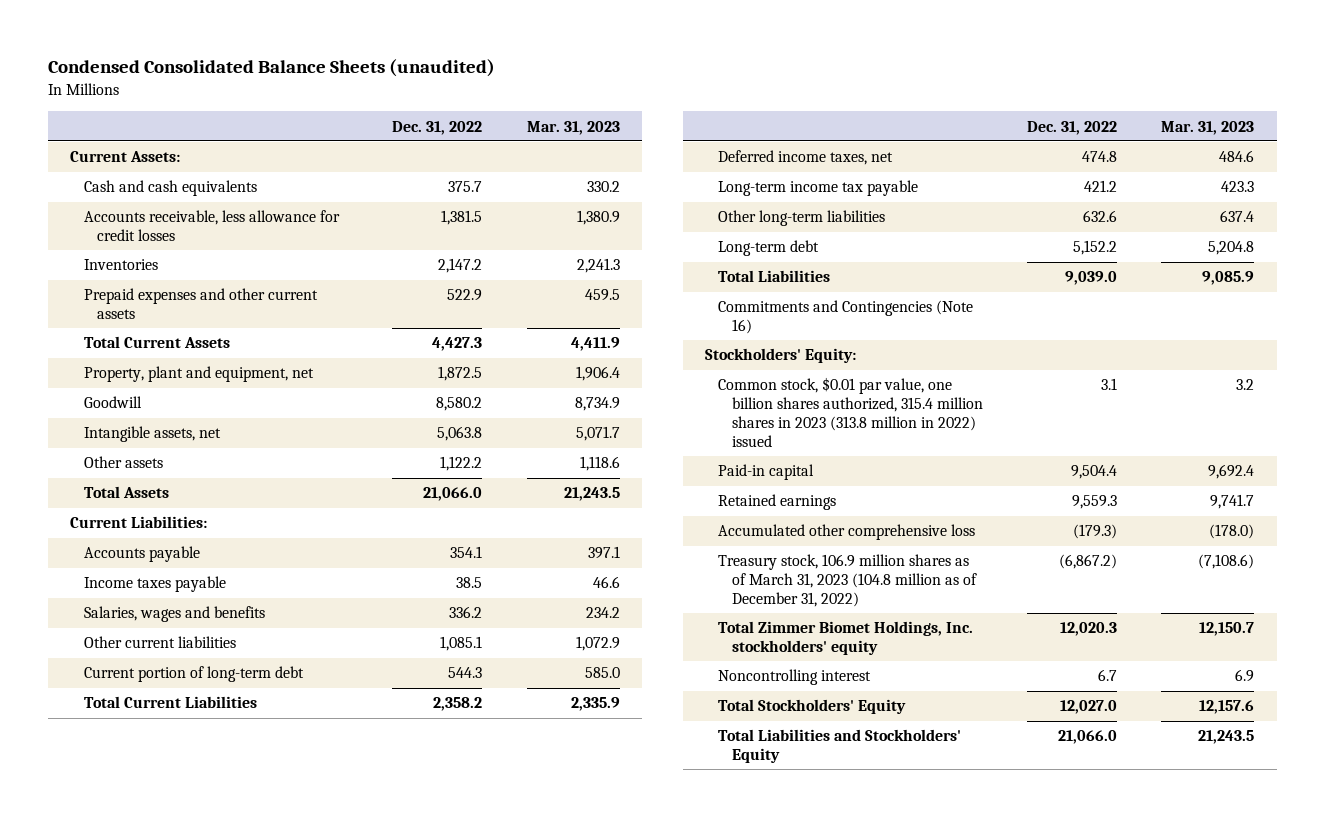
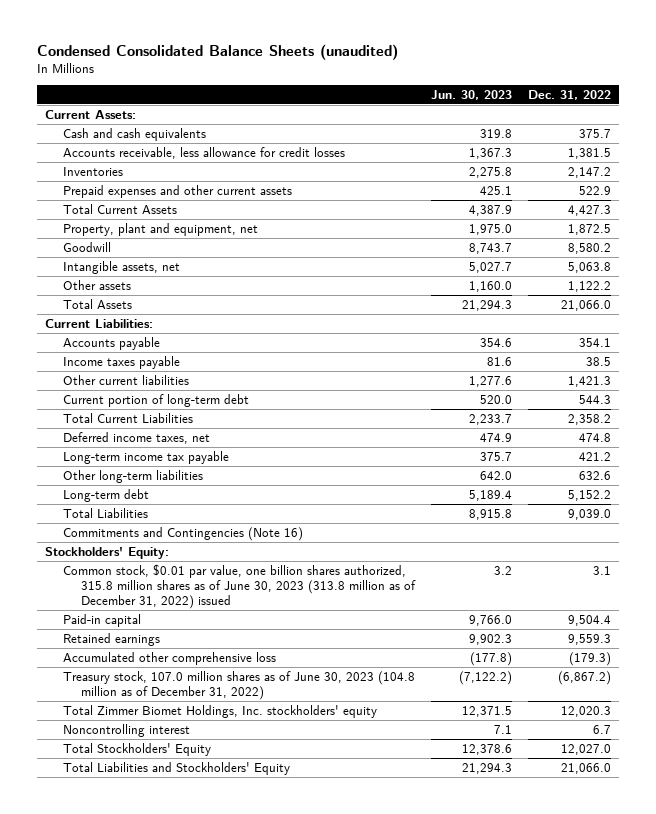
[526,120,620,135] Mar. 31, 2023 -> none
none -> [430,90,512,101] Jun. 30, 2023
[83,606,265,623] Salaries, wages and benefits -> none
[440,636,483,652] 1,085.1 -> [567,375,611,387] 1,421.3
[718,377,983,447] Common stock, $0.01 par value, one billion shares authorized, 315.4 million shares in 2023 (313.8 million in 2022) issued -> [62,563,416,609] Common stock, $0.01 par value, one billion shares authorized, 315.8 million shares as of June 30, 2023 (313.8 million as of December 31, 2022) issued
[718,554,977,608] Treasury stock, 106.9 million shares as of March 31, 2023 (104.8 million as of December 31, 2022) -> [62,670,415,700] Treasury stock, 107.0 million shares as of June 30, 2023 (104.8 million as of December 31, 2022)

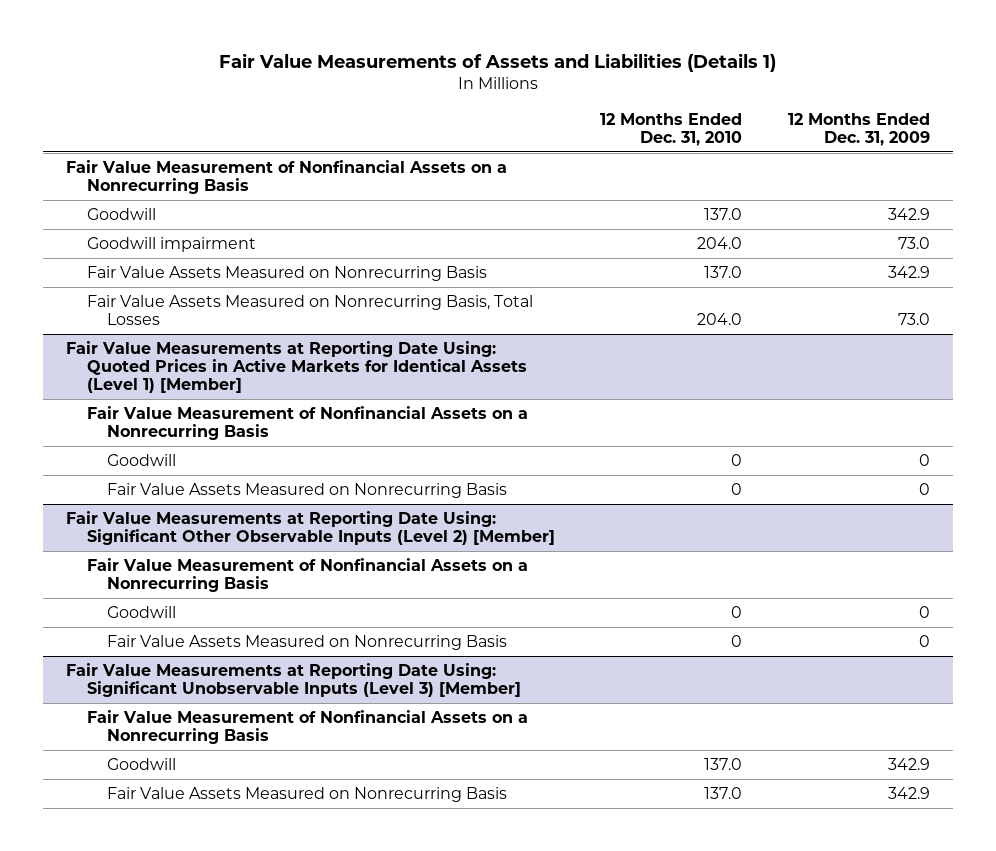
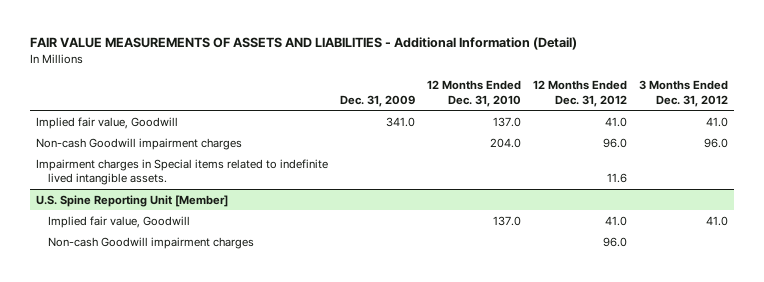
[219,52,777,72] Fair Value Measurements of Assets and Liabilities (Details 1) -> [29,37,577,51] FAIR VALUE MEASUREMENTS OF ASSETS AND LIABILITIES - Additional Information (Detail)
[788,112,931,147] 12 Months Ended Dec. 31, 2009 -> none
none -> [339,94,415,107] Dec. 31, 2009
none -> [533,79,628,107] 12 Months Ended Dec. 31, 2012
none -> [639,79,729,107] 3 Months Ended Dec. 31, 2012
[66,159,508,195] Fair Value Measurement of Nonfinancial Assets on a Nonrecurring Basis -> none
[86,265,487,281] Fair Value Assets Measured on Nonrecurring Basis -> none
[86,294,533,326] Fair Value Assets Measured on Nonrecurring Basis, Total Losses -> none
[66,340,527,394] Fair Value Measurements at Reporting Date Using: Quoted Prices in Active Markets for Identical Assets (Level 1) [Member] -> none
[86,405,528,441] Fair Value Measurement of Nonfinancial Assets on a Nonrecurring Basis -> none
[107,482,508,498] Fair Value Assets Measured on Nonrecurring Basis -> none
[66,510,555,546] Fair Value Measurements at Reporting Date Using: Significant Other Observable Inputs (Level 2) [Member] -> none
[86,557,528,593] Fair Value Measurement of Nonfinancial Assets on a Nonrecurring Basis -> none
[107,605,177,618] Goodwill -> none
[107,634,508,650] Fair Value Assets Measured on Nonrecurring Basis -> none
[66,662,521,698] Fair Value Measurements at Reporting Date Using: Significant Unobservable Inputs (Level 3) [Member] -> none
[86,709,528,745] Fair Value Measurement of Nonfinancial Assets on a Nonrecurring Basis -> none
[107,757,177,770] Goodwill -> none
[107,786,508,802] Fair Value Assets Measured on Nonrecurring Basis -> none
[86,207,156,220] Goodwill -> [35,116,178,129] Implied fair value, Goodwill
[86,236,256,252] Goodwill impairment -> [35,137,242,150] Non-cash Goodwill impairment charges
none -> [35,158,328,186] Impairment charges in Special items related to indefinite lived intangible assets.
none -> [35,194,228,207] U.S. Spine Reporting Unit [Member]
[107,453,177,466] Goodwill -> [48,215,191,228] Implied fair value, Goodwill
[731,453,743,466] 0 -> [493,215,522,226] 137.0
none -> [48,236,255,249] Non-cash Goodwill impairment charges

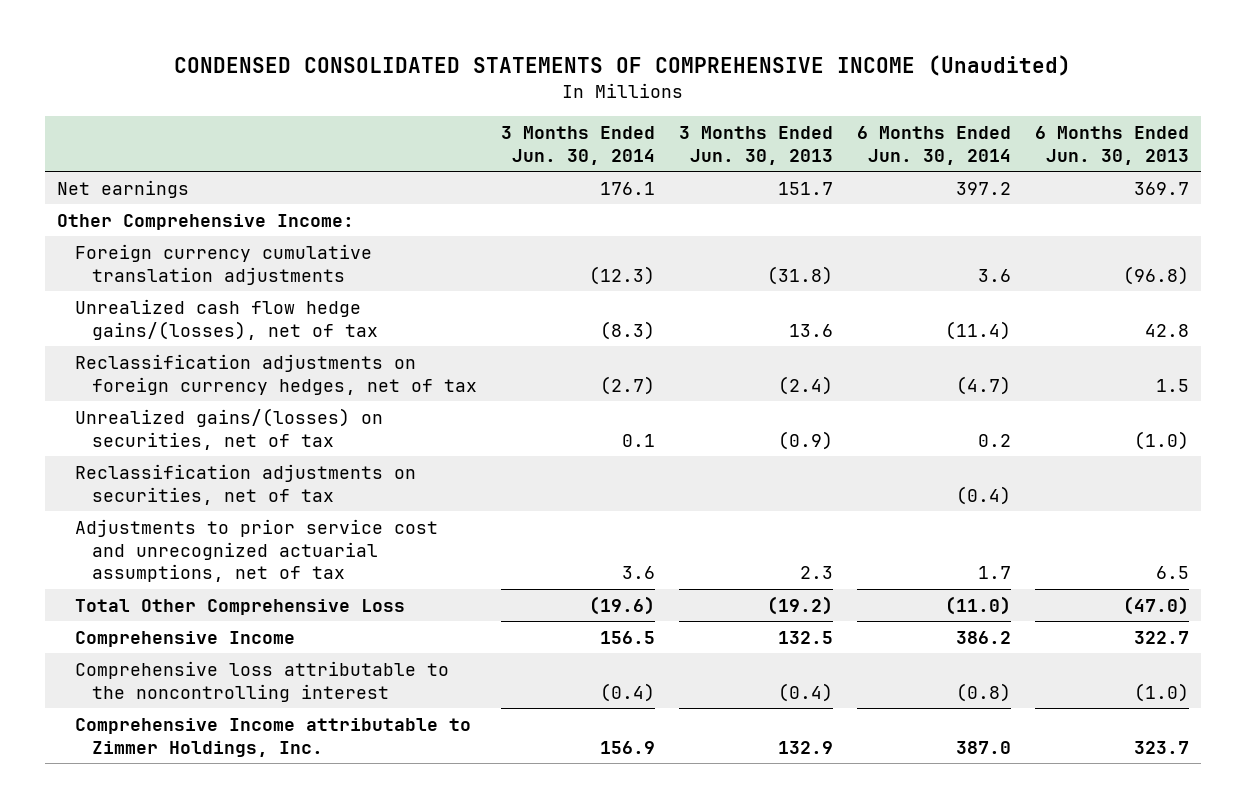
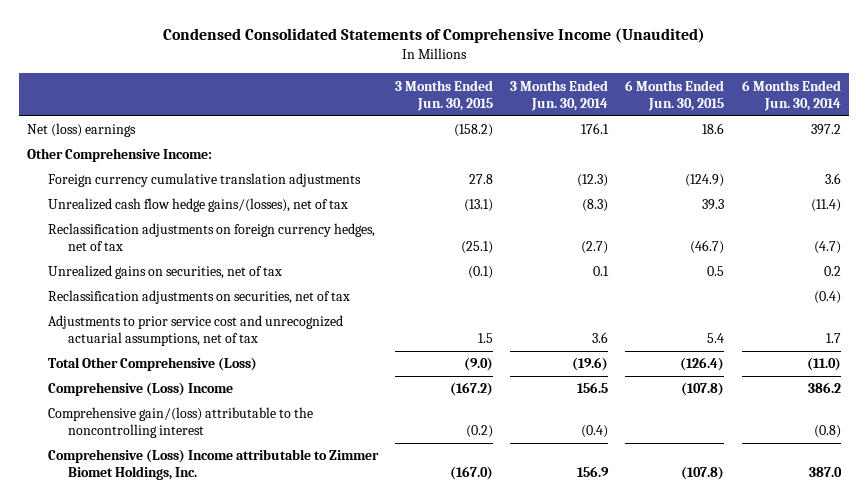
[174,55,1072,77] CONDENSED CONSOLIDATED STATEMENTS OF COMPREHENSIVE INCOME (Unaudited) -> [162,28,705,44] Condensed Consolidated Statements of Comprehensive Income (Unaudited)
[678,125,833,165] 3 Months Ended Jun. 30, 2013 -> none
[1034,125,1189,165] 6 Months Ended Jun. 30, 2013 -> none
none -> [394,79,493,111] 3 Months Ended Jun. 30, 2015
none -> [625,79,725,111] 6 Months Ended Jun. 30, 2015
[57,179,190,198] Net earnings -> [27,123,137,138] Net (loss) earnings
[74,407,383,450] Unrealized gains/(losses) on securities, net of tax -> [47,265,282,280] Unrealized gains on securities, net of tax
[74,598,405,615] Total Other Comprehensive Loss -> [47,357,257,372] Total Other Comprehensive (Loss)
[74,630,295,647] Comprehensive Income -> [47,382,233,397] Comprehensive (Loss) Income
[74,660,449,702] Comprehensive loss attributable to the noncontrolling interest -> [47,407,313,439] Comprehensive gain/(loss) attributable to the noncontrolling interest
[74,717,471,757] Comprehensive Income attributable to Zimmer Holdings, Inc. -> [47,449,379,481] Comprehensive (Loss) Income attributable to Zimmer Biomet Holdings, Inc.

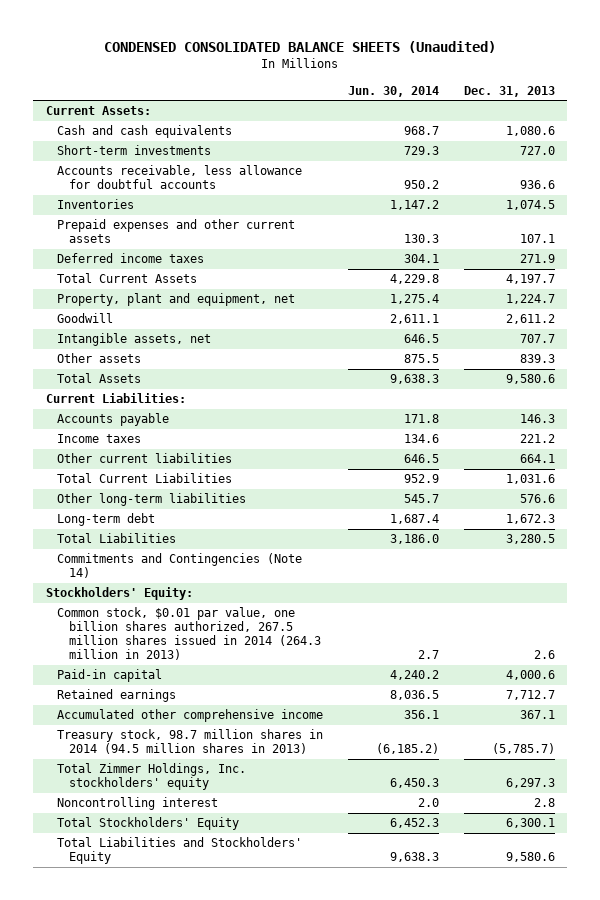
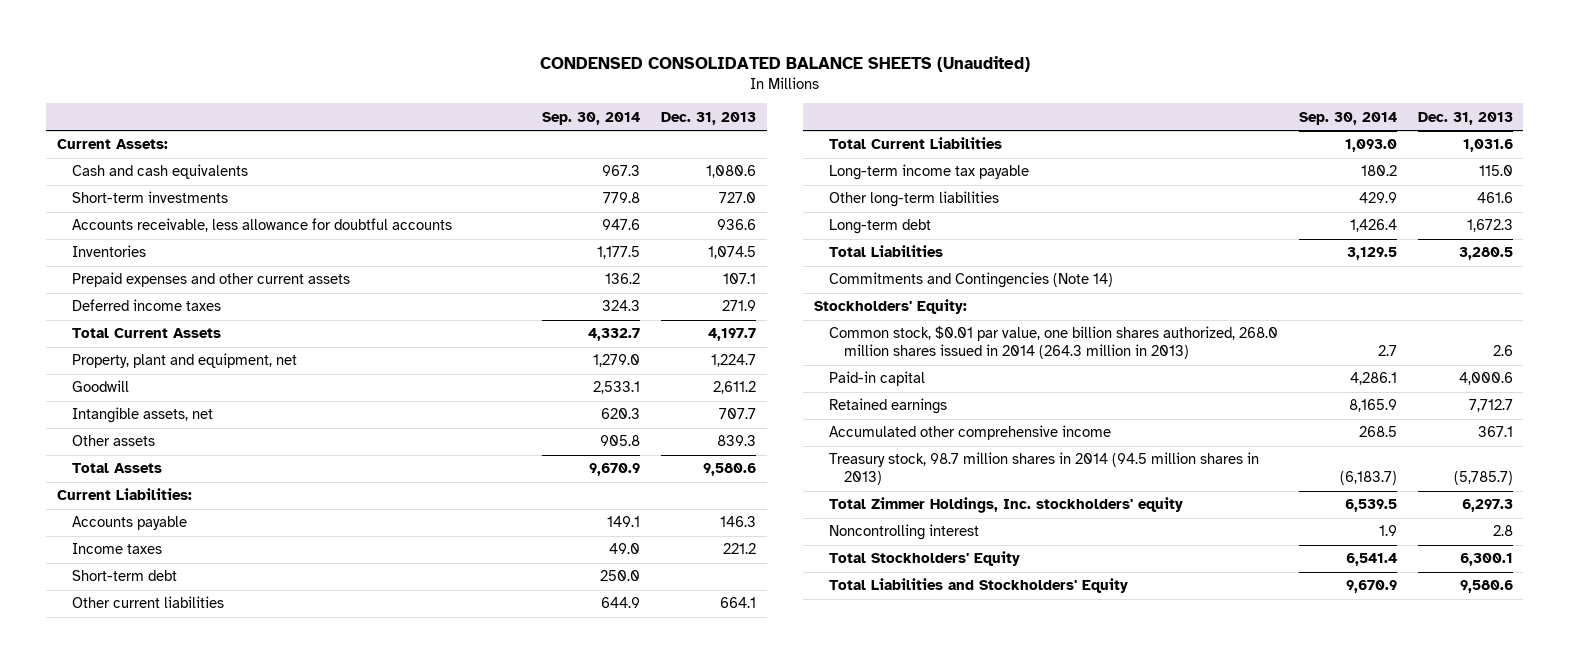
[348,85,440,97] Jun. 30, 2014 -> none
none -> [541,111,640,125] Sep. 30, 2014
none -> [71,570,177,582] Short-term debt
none -> [828,164,1029,181] Long-term income tax payable
[519,494,555,504] 576.6 -> [1476,192,1513,204] 461.6
[57,607,322,661] Common stock, $0.01 par value, one billion shares authorized, 267.5 million shares issued in 2014 (264.3 million in 2013) -> [828,326,1278,360] Common stock, $0.01 par value, one billion shares authorized, 268.0 million shares issued in 2014 (264.3 million in 2013)

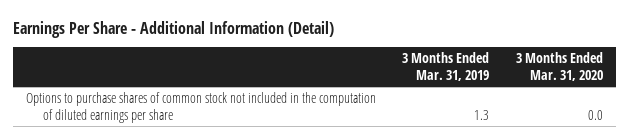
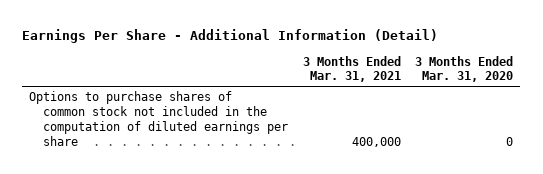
[402,52,490,82] 3 Months Ended Mar. 31, 2019 -> none
none -> [302,55,401,83] 3 Months Ended Mar. 31, 2021
[587,109,603,120] 0.0 -> [506,136,514,146] 0

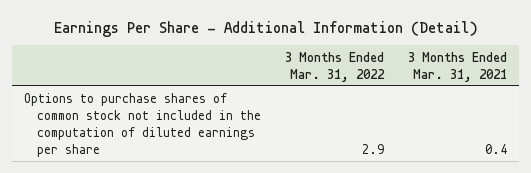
[415,55,514,83] 3 Months Ended Mar. 31, 2020 -> none
none -> [285,51,386,82] 3 Months Ended Mar. 31, 2022
[351,136,401,147] 400,000 -> [484,143,507,154] 0.4

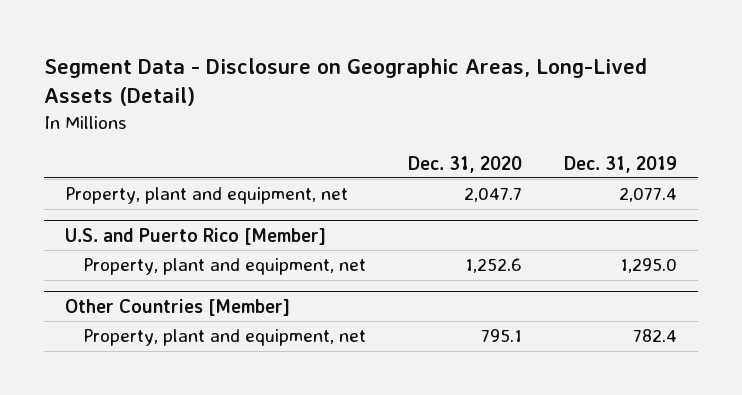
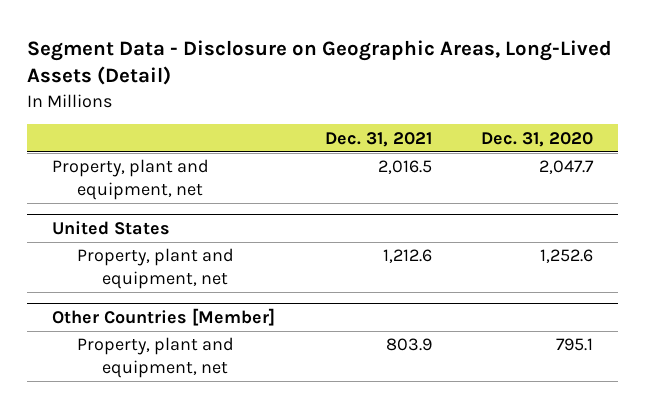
[563,155,677,173] Dec. 31, 2019 -> none
none -> [324,131,432,147] Dec. 31, 2021
[65,227,327,245] U.S. and Puerto Rico [Member] -> [51,220,170,235] United States

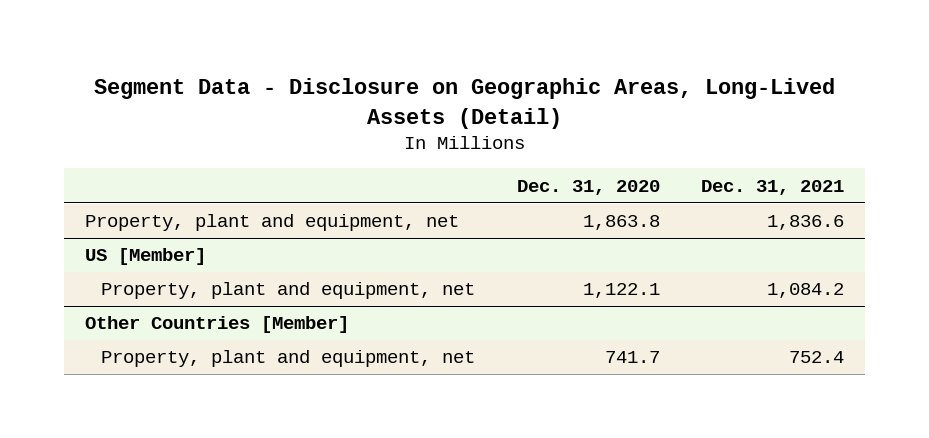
[377,160,432,175] 2,016.5 -> [767,215,845,231] 1,836.6
[539,160,595,175] 2,047.7 -> [582,215,660,231] 1,863.8
[51,220,170,235] United States -> [84,248,206,266] US [Member]
[382,249,432,264] 1,212.6 -> [767,283,845,299] 1,084.2
[540,249,594,264] 1,252.6 -> [582,283,660,299] 1,122.1
[385,338,432,352] 803.9 -> [789,351,845,364] 752.4
[556,338,594,352] 795.1 -> [604,351,660,364] 741.7

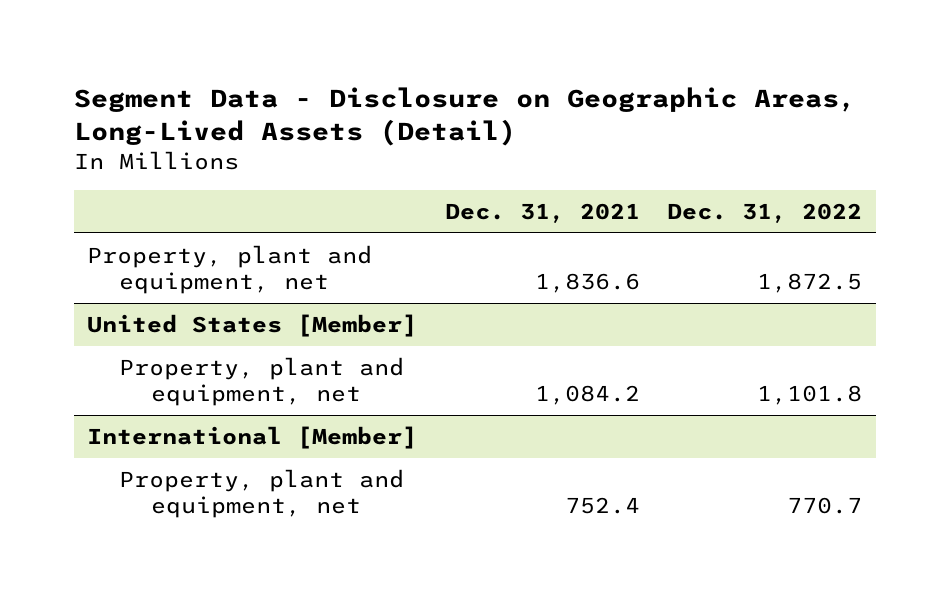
[516,179,660,195] Dec. 31, 2020 -> none
none -> [666,203,862,224] Dec. 31, 2022
[84,248,206,266] US [Member] -> [87,313,418,337] United States [Member]
[84,316,349,334] Other Countries [Member] -> [87,425,418,449] International [Member]

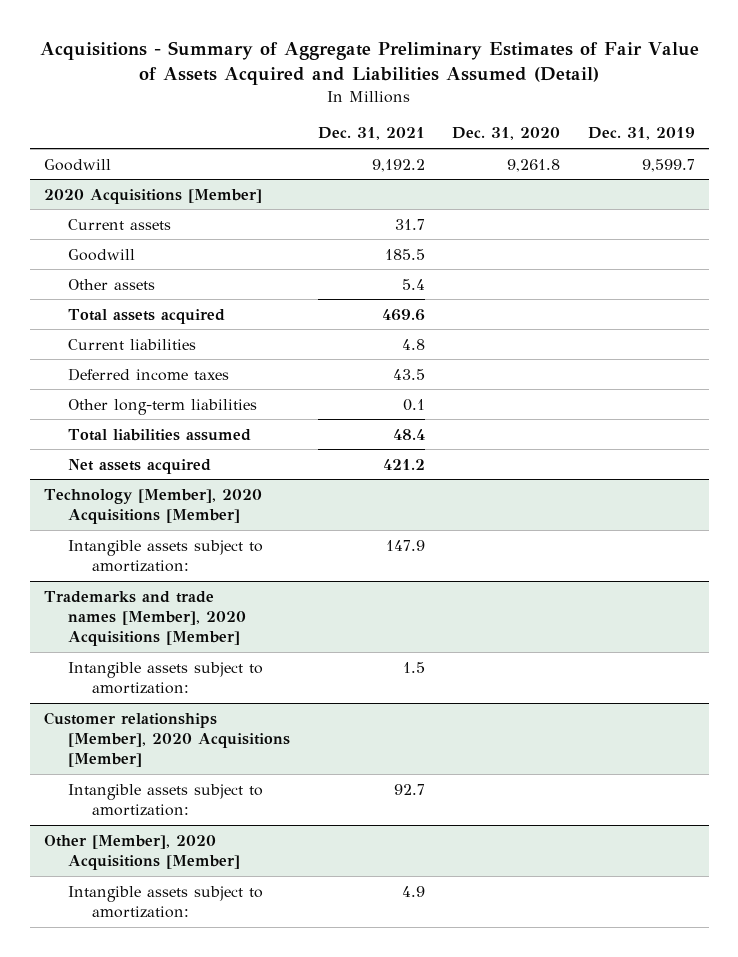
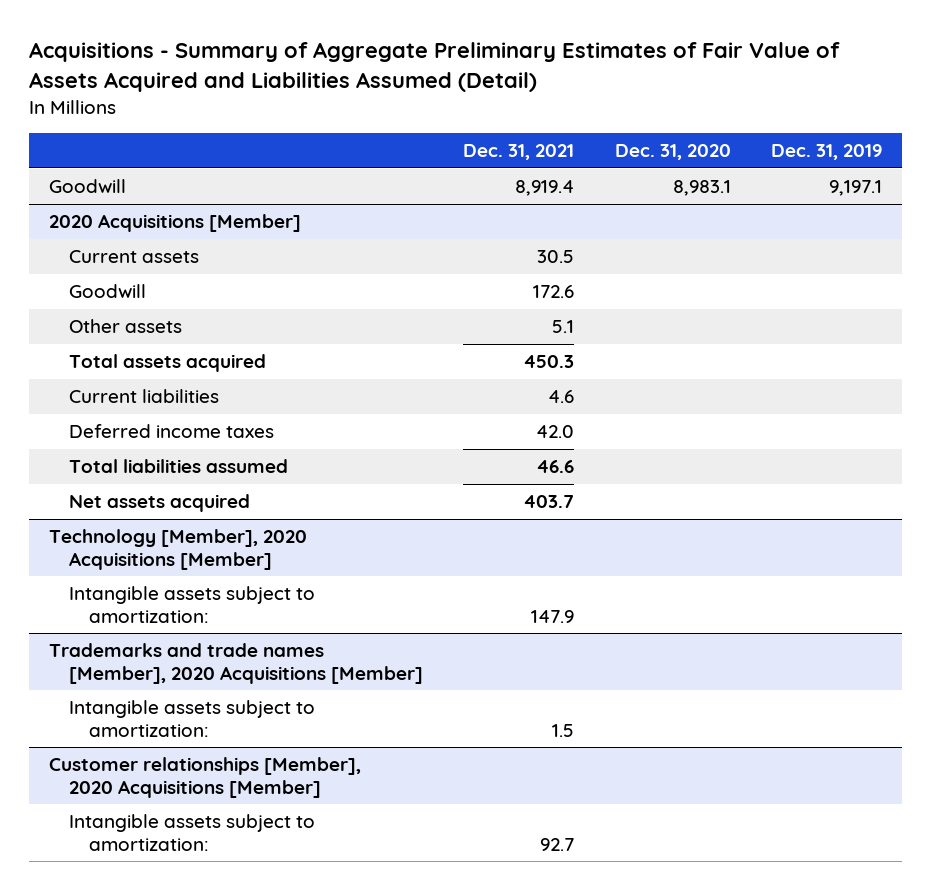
[371,158,425,172] 9,192.2 -> [515,180,575,197] 8,919.4
[507,158,561,172] 9,261.8 -> [672,180,731,197] 8,983.1
[641,158,695,172] 9,599.7 -> [828,180,882,197] 9,197.1
[68,398,258,415] Other long-term liabilities -> none
[394,218,425,230] 31.7 -> [537,250,575,264] 30.5
[384,248,425,260] 185.5 -> [533,285,575,299] 172.6
[401,278,425,290] 5.4 -> [552,320,575,334] 5.1
[381,308,425,321] 469.6 -> [523,355,575,369] 450.3
[401,338,425,350] 4.8 -> [548,390,575,404] 4.6
[392,368,425,380] 43.5 -> [536,425,575,439] 42.0
[392,428,425,440] 48.4 -> [536,460,575,474] 46.6
[382,458,425,470] 421.2 -> [523,495,575,509] 403.7
[43,834,241,870] Other [Member], 2020 Acquisitions [Member] -> none
[68,885,264,918] Intangible assets subject to amortization: -> none

